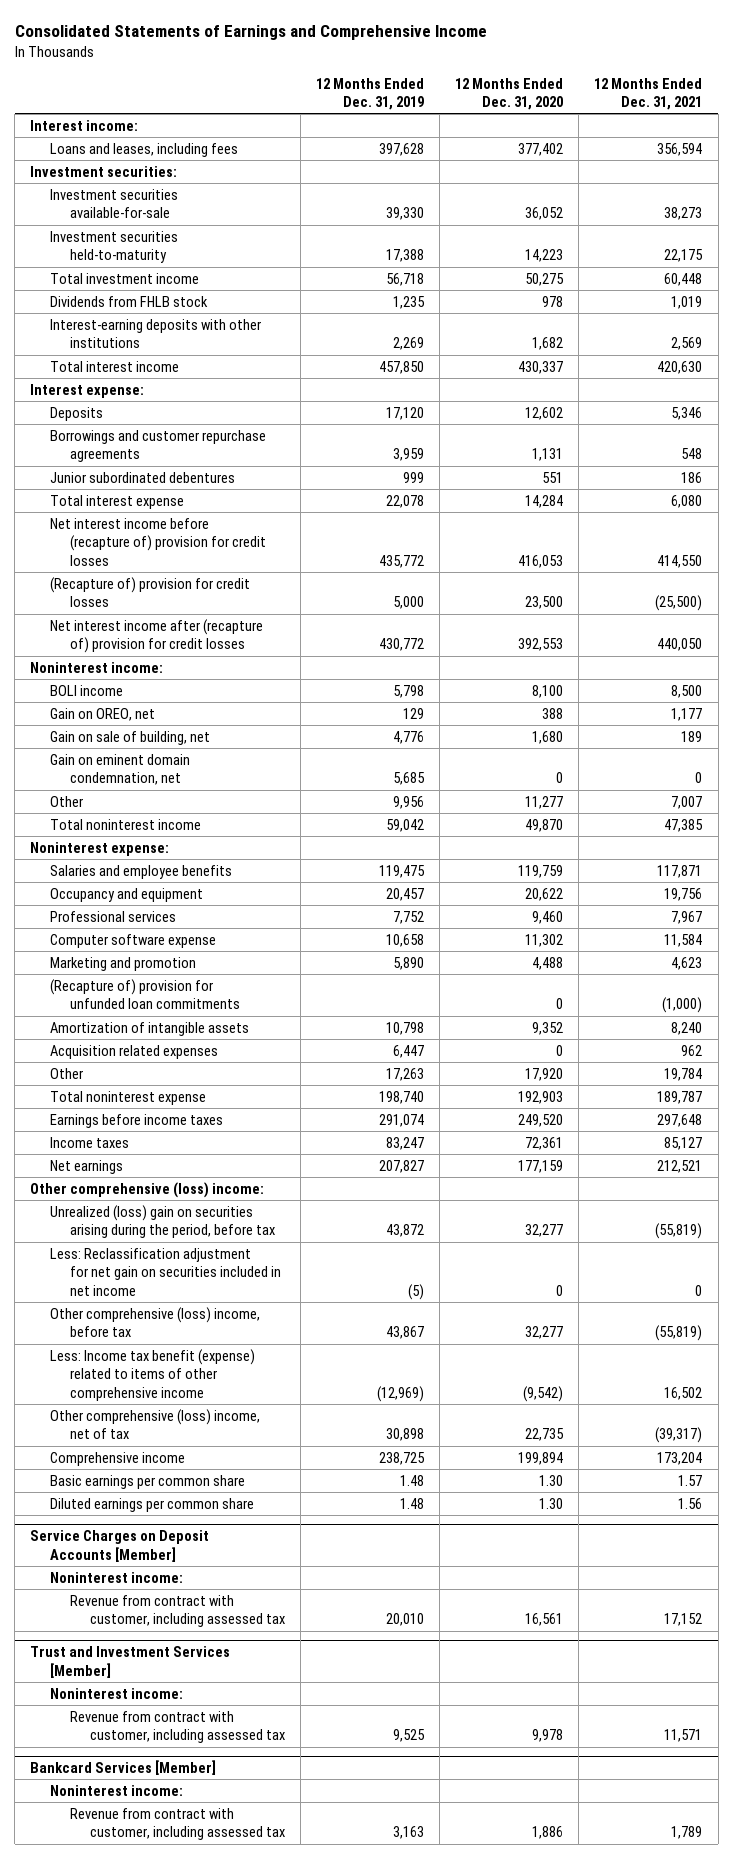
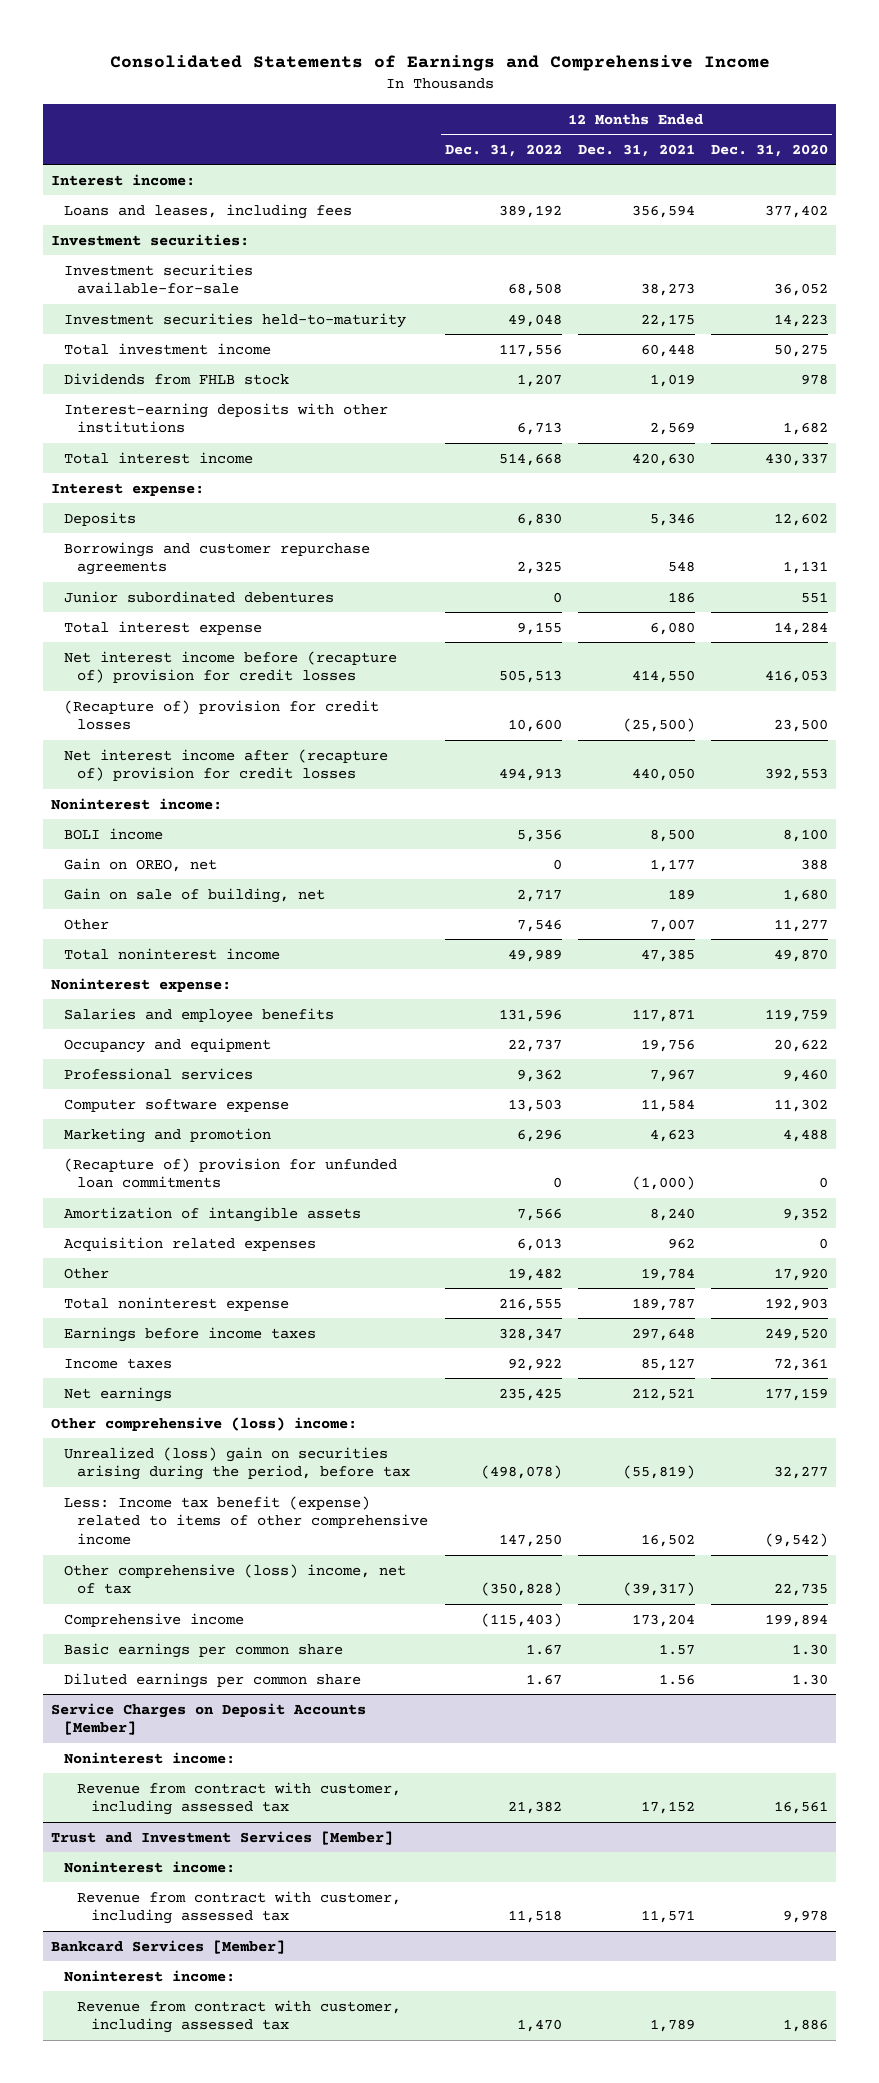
[315,77,424,111] 12 Months Ended Dec. 31, 2019 -> none
none -> [444,143,562,157] Dec. 31, 2022
[50,753,191,786] Gain on eminent domain condemnation, net -> none
[50,1247,281,1297] Less: Reclassification adjustment for net gain on securities included in net income -> none
[50,1306,261,1338] Other comprehensive (loss) income, before tax -> none

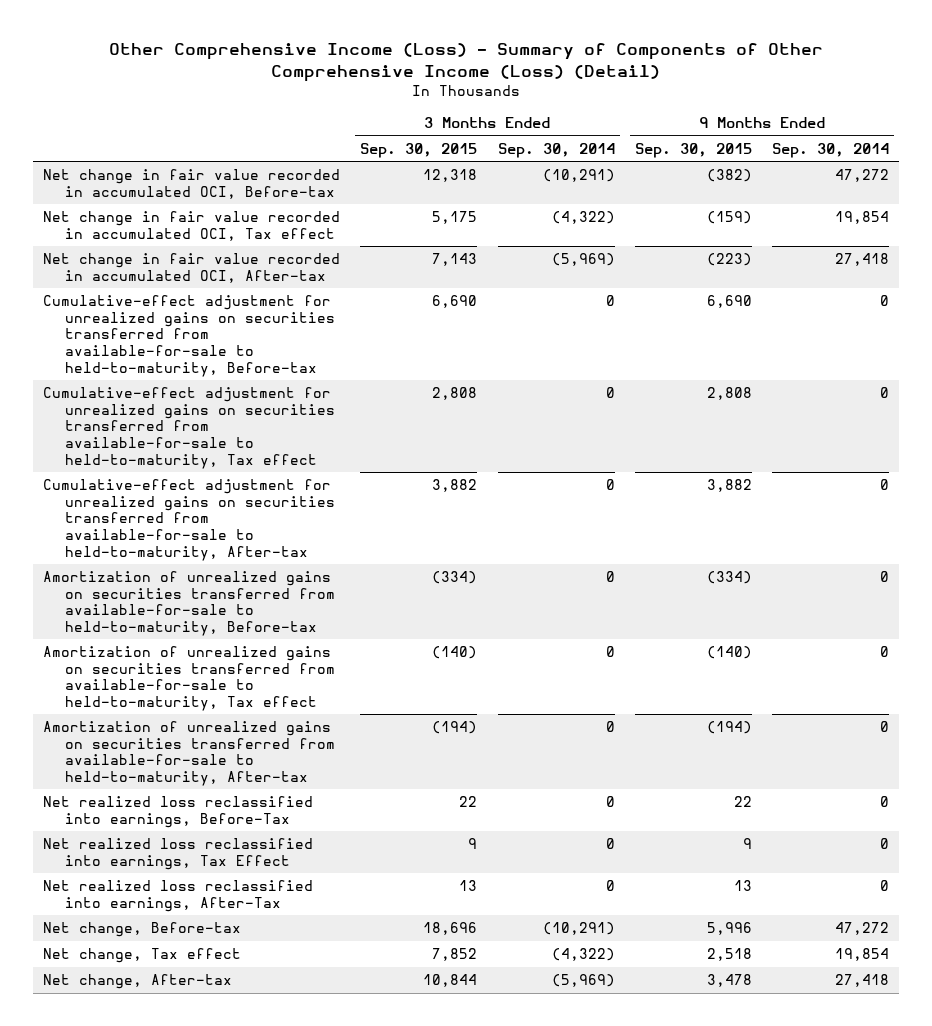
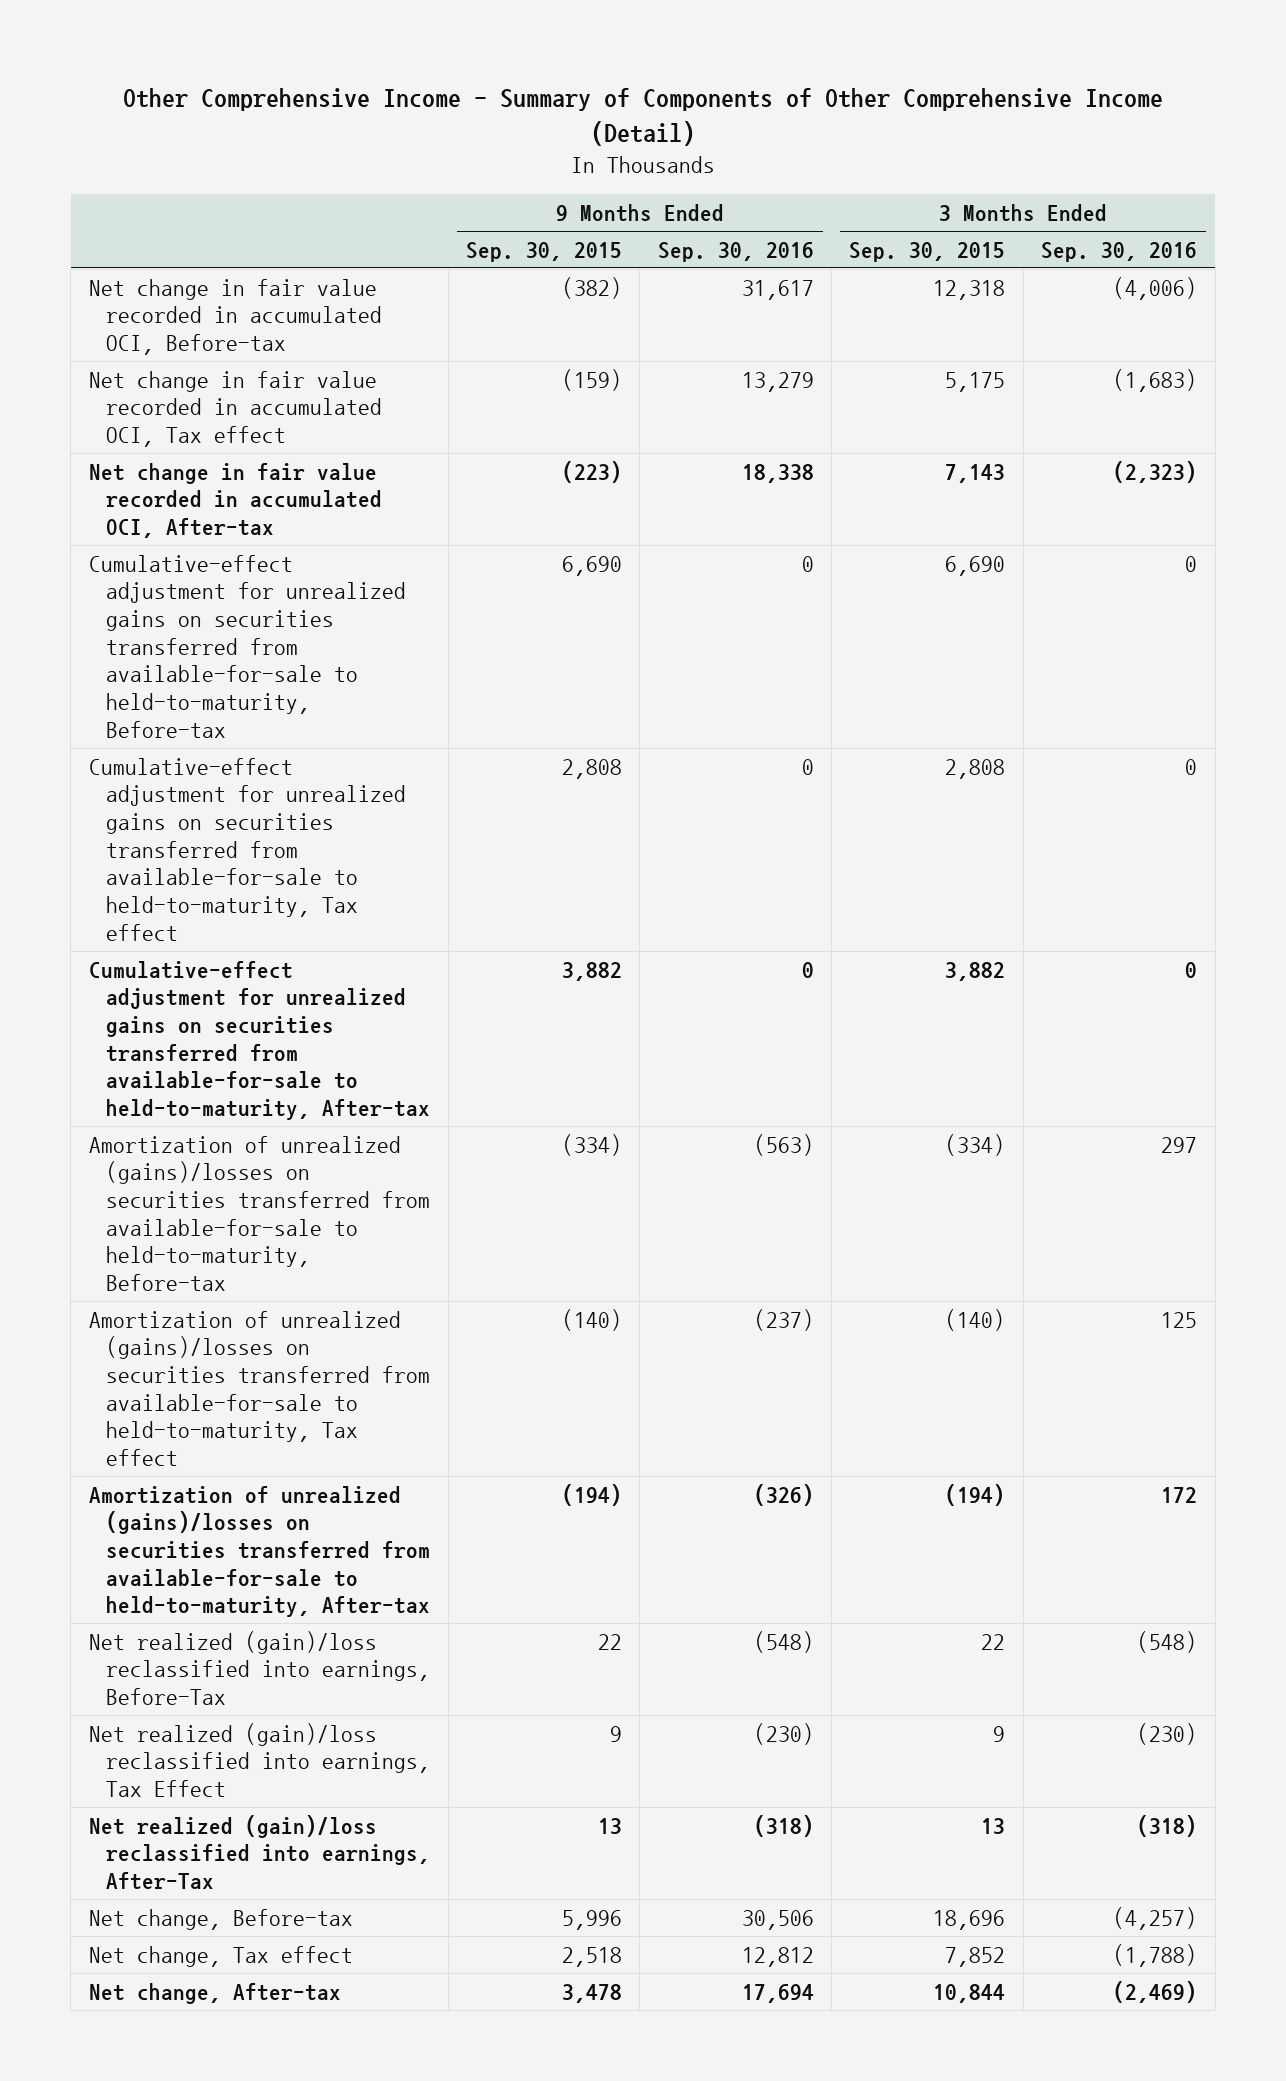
[109,43,824,82] Other Comprehensive Income (Loss) - Summary of Components of Other Comprehensive Income (Loss) (Detail) -> [122,88,1163,147] Other Comprehensive Income - Summary of Components of Other Comprehensive Income (Detail)
[497,142,615,158] Sep. 30, 2014 -> none
[771,142,889,158] Sep. 30, 2014 -> none
none -> [657,241,814,262] Sep. 30, 2016
none -> [1041,241,1198,262] Sep. 30, 2016
[43,571,336,636] Amortization of unrealized gains on securities transferred from available-for-sale to held-to-maturity, Before-tax -> [88,1135,431,1291] Amortization of unrealized (gains)/losses on securities transferred from available-for-sale to held-to-maturity, Before-tax
[43,646,336,711] Amortization of unrealized gains on securities transferred from available-for-sale to held-to-maturity, Tax effect -> [88,1310,431,1466] Amortization of unrealized (gains)/losses on securities transferred from available-for-sale to held-to-maturity, Tax effect
[43,721,336,786] Amortization of unrealized gains on securities transferred from available-for-sale to held-to-maturity, After-tax -> [88,1485,431,1618] Amortization of unrealized (gains)/losses on securities transferred from available-for-sale to held-to-maturity, After-tax
[43,796,314,828] Net realized loss reclassified into earnings, Before-Tax -> [88,1630,431,1705] Net realized (gain)/loss reclassified into earnings, Before-Tax
[43,838,314,870] Net realized loss reclassified into earnings, Tax Effect -> [88,1722,431,1797] Net realized (gain)/loss reclassified into earnings, Tax Effect
[43,880,314,912] Net realized loss reclassified into earnings, After-Tax -> [88,1814,431,1890] Net realized (gain)/loss reclassified into earnings, After-Tax

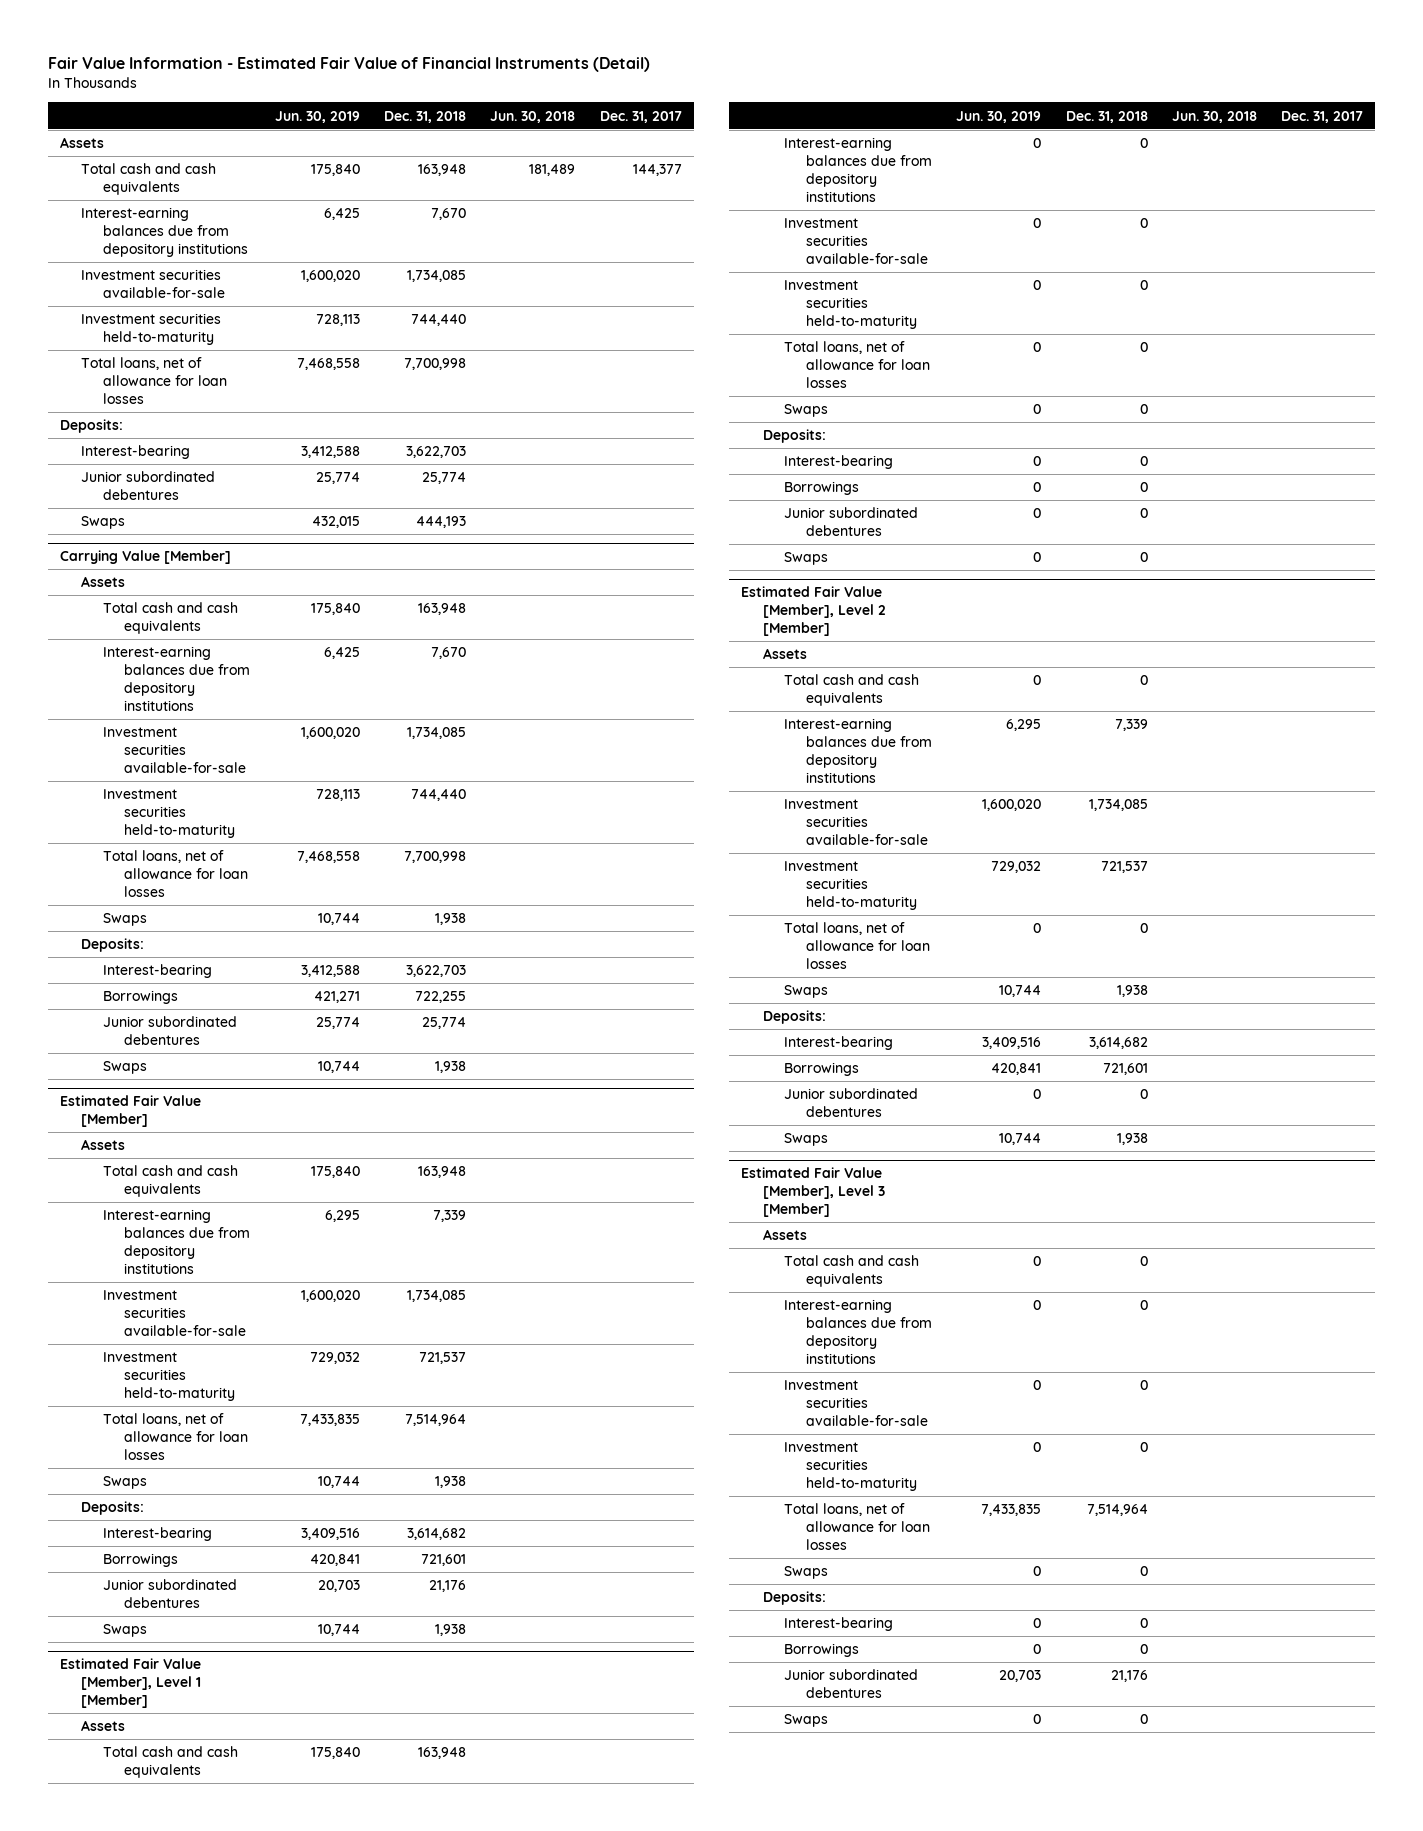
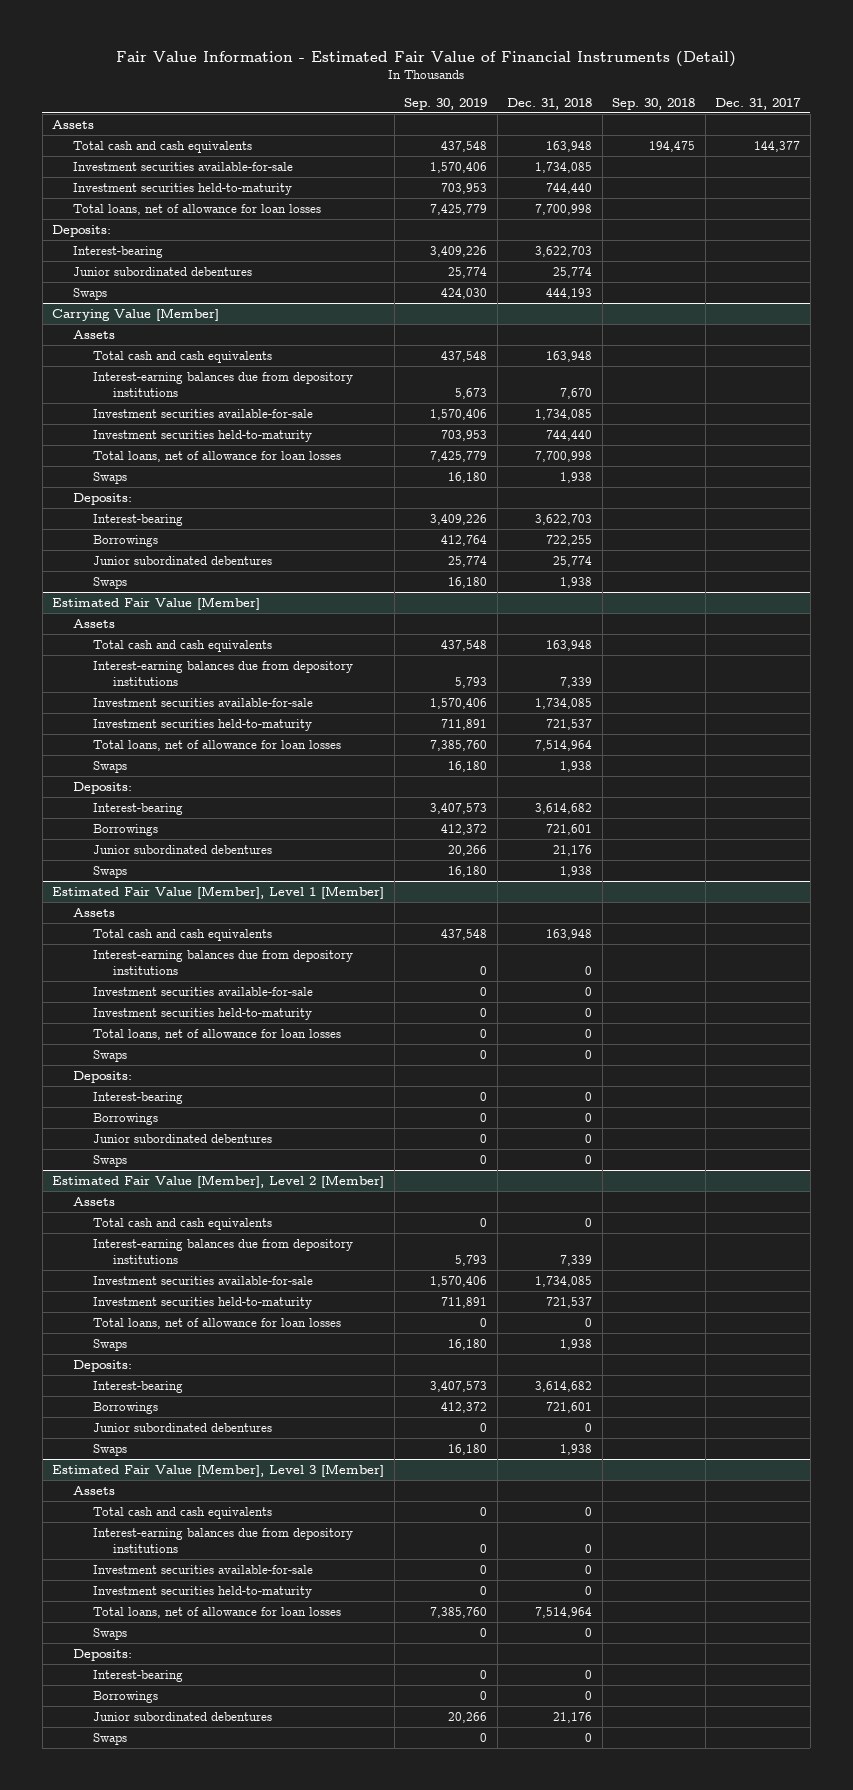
[274,110,360,123] Jun. 30, 2019 -> none
[490,110,576,123] Jun. 30, 2018 -> none
none -> [404,97,488,110] Sep. 30, 2019
none -> [612,97,696,110] Sep. 30, 2018
[81,207,248,258] Interest-earning balances due from depository institutions -> none

